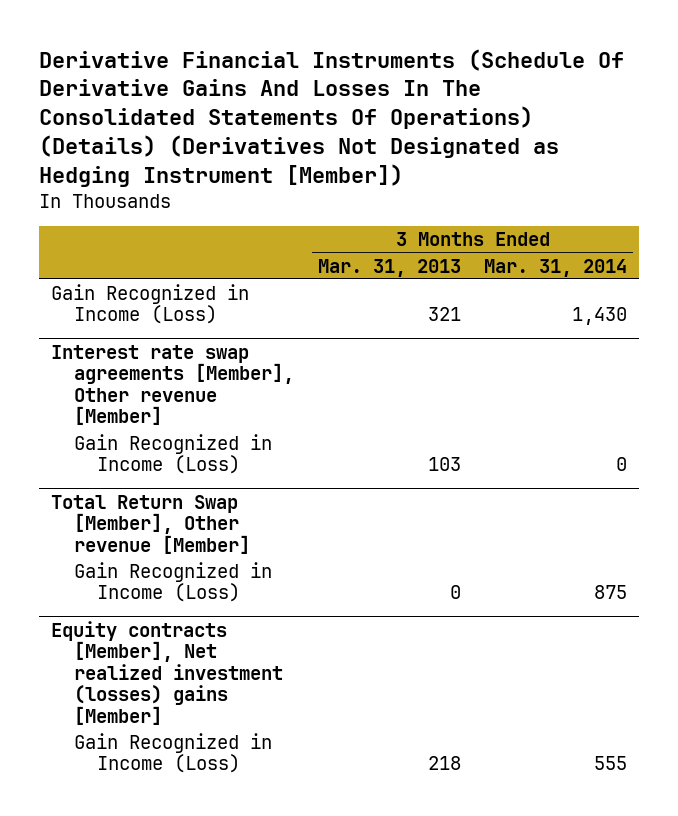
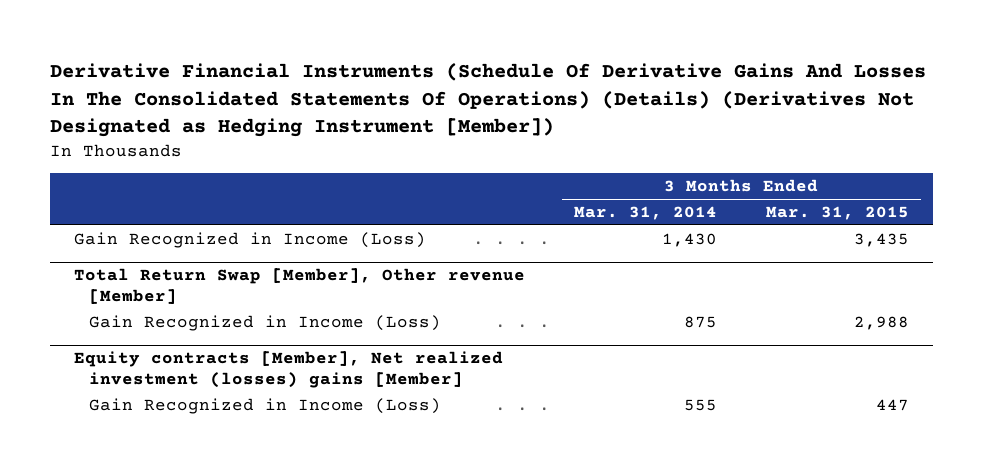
[317,258,461,277] Mar. 31, 2013 -> none
none -> [765,206,909,221] Mar. 31, 2015
[50,344,294,426] Interest rate swap agreements [Member], Other revenue [Member] -> none
[73,433,272,475] Gain Recognized in Income (Loss) -> none

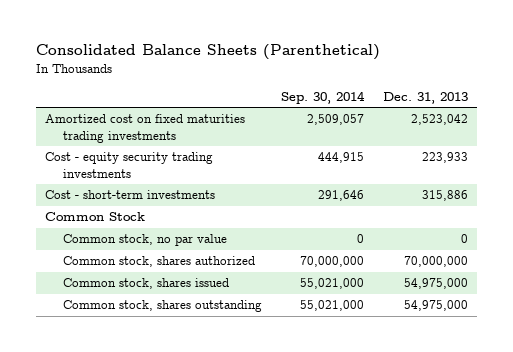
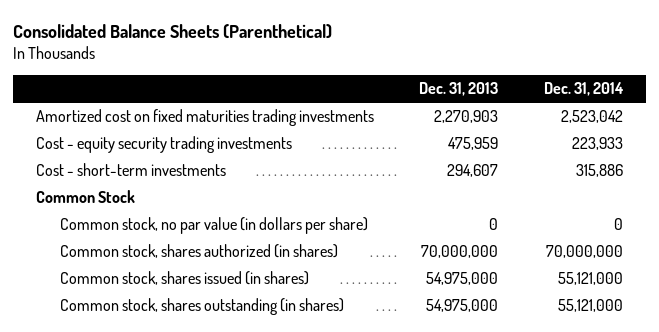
[280,90,365,104] Sep. 30, 2014 -> none
none -> [543,82,624,97] Dec. 31, 2014
[410,114,468,126] 2,523,042 -> [434,110,499,124] 2,270,903
[421,152,468,164] 223,933 -> [448,137,499,151] 475,959
[421,190,468,202] 315,886 -> [447,164,499,178] 294,607
[63,234,228,247] Common stock, no par value -> [60,217,369,235] Common stock, no par value (in dollars per share)
[63,256,256,268] Common stock, shares authorized -> [60,244,339,259] Common stock, shares authorized (in shares)
[63,278,230,290] Common stock, shares issued -> [60,271,310,286] Common stock, shares issued (in shares)
[63,300,263,313] Common stock, shares outstanding -> [60,298,345,316] Common stock, shares outstanding (in shares)

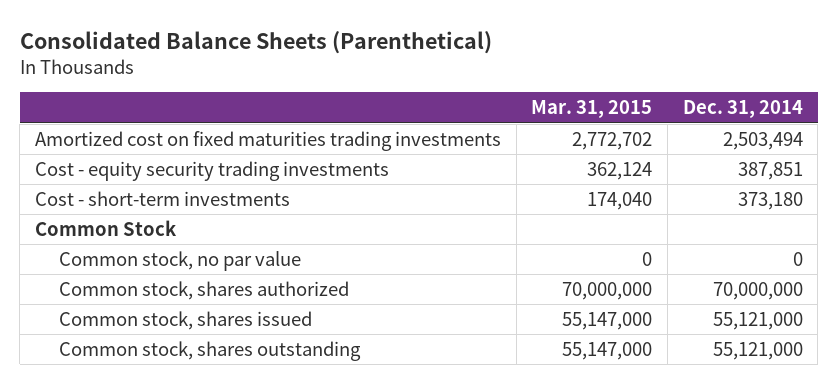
[419,82,499,97] Dec. 31, 2013 -> none
none -> [531,100,653,119] Mar. 31, 2015
[560,110,623,124] 2,523,042 -> [722,131,803,150] 2,503,494
[571,137,623,151] 223,933 -> [737,161,803,180] 387,851
[575,164,623,178] 315,886 -> [737,191,803,210] 373,180
[60,217,369,235] Common stock, no par value (in dollars per share) -> [58,250,301,271] Common stock, no par value
[60,244,339,259] Common stock, shares authorized (in shares) -> [58,280,349,300] Common stock, shares authorized
[60,271,310,286] Common stock, shares issued (in shares) -> [58,310,312,330] Common stock, shares issued
[60,298,345,316] Common stock, shares outstanding (in shares) -> [58,340,361,361] Common stock, shares outstanding

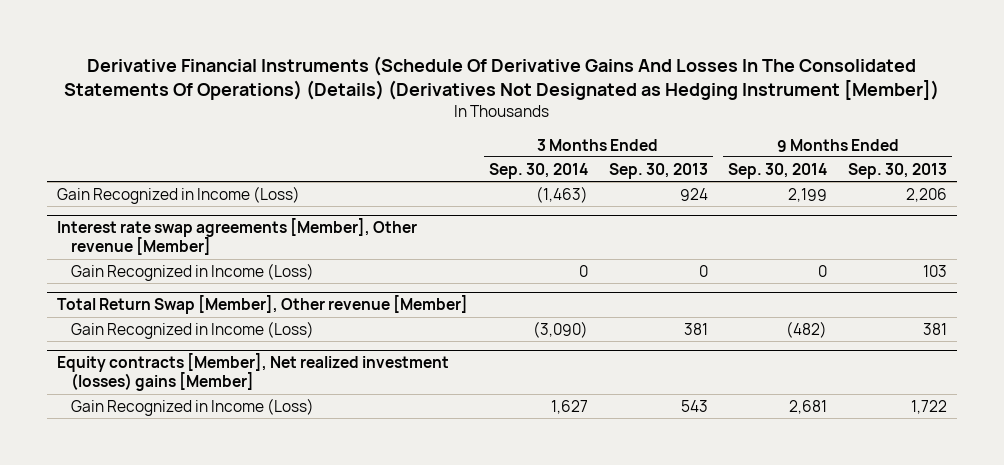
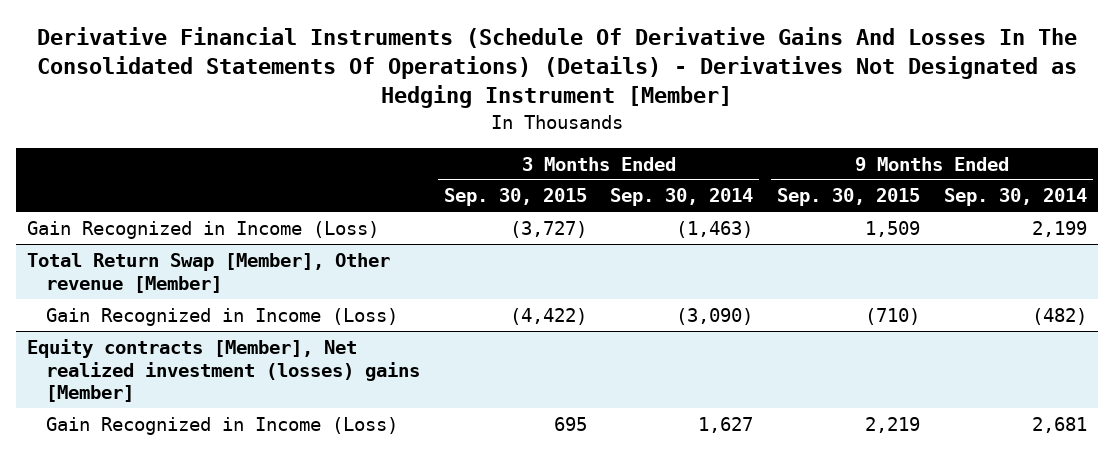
[64,55,940,100] Derivative Financial Instruments (Schedule Of Derivative Gains And Losses In The Consolidated Statements Of Operations) (Details) (Derivatives Not Designated as Hedging Instrument [Member]) -> [37,26,1078,109] Derivative Financial Instruments (Schedule Of Derivative Gains And Losses In The Consolidated Statements Of Operations) (Details) - Derivatives Not Designated as Hedging Instrument [Member]
[608,162,708,179] Sep. 30, 2013 -> none
[847,162,947,179] Sep. 30, 2013 -> none
none -> [443,188,587,207] Sep. 30, 2015
none -> [777,188,921,207] Sep. 30, 2015
[57,218,418,256] Interest rate swap agreements [Member], Other revenue [Member] -> none
[70,262,314,281] Gain Recognized in Income (Loss) -> none

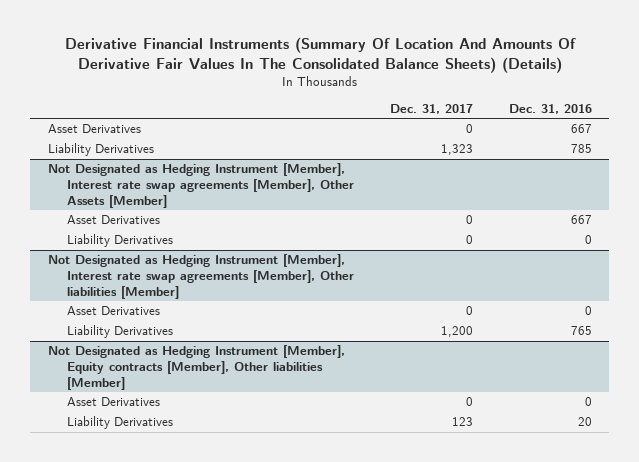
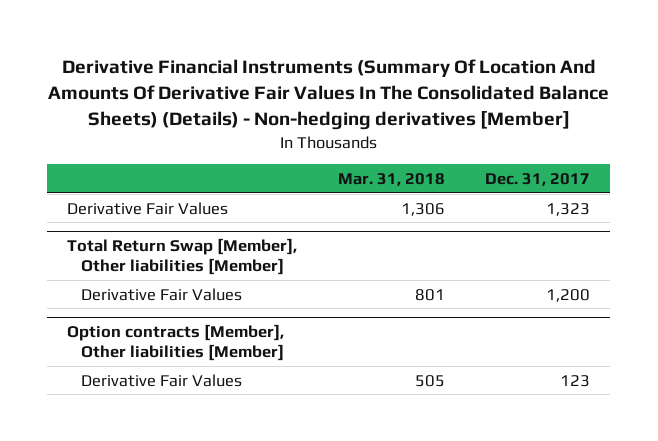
[64,37,576,74] Derivative Financial Instruments (Summary Of Location And Amounts Of Derivative Fair Values In The Consolidated Balance Sheets) (Details) -> [47,59,609,131] Derivative Financial Instruments (Summary Of Location And Amounts Of Derivative Fair Values In The Consolidated Balance Sheets) (Details) - Non-hedging derivatives [Member]
[508,103,592,114] Dec. 31, 2016 -> none
none -> [337,172,445,186] Mar. 31, 2018
[47,124,141,134] Asset Derivatives -> none
[47,163,355,208] Not Designated as Hedging Instrument [Member], Interest rate swap agreements [Member], Other Assets [Member] -> none
[67,215,161,225] Asset Derivatives -> none
[67,234,174,248] Liability Derivatives -> none
[47,254,355,299] Not Designated as Hedging Instrument [Member], Interest rate swap agreements [Member], Other liabilities [Member] -> none
[67,306,161,316] Asset Derivatives -> none
[67,325,174,339] Liability Derivatives -> none
[47,345,345,390] Not Designated as Hedging Instrument [Member], Equity contracts [Member], Other liabilities [Member] -> none
[67,397,161,407] Asset Derivatives -> none
[47,143,154,157] Liability Derivatives -> [67,201,229,215] Derivative Fair Values
none -> [67,238,298,276] Total Return Swap [Member], Other liabilities [Member]
none -> [81,287,243,301] Derivative Fair Values
none -> [67,324,285,362] Option contracts [Member], Other liabilities [Member]
[67,416,174,430] Liability Derivatives -> [81,373,243,387] Derivative Fair Values

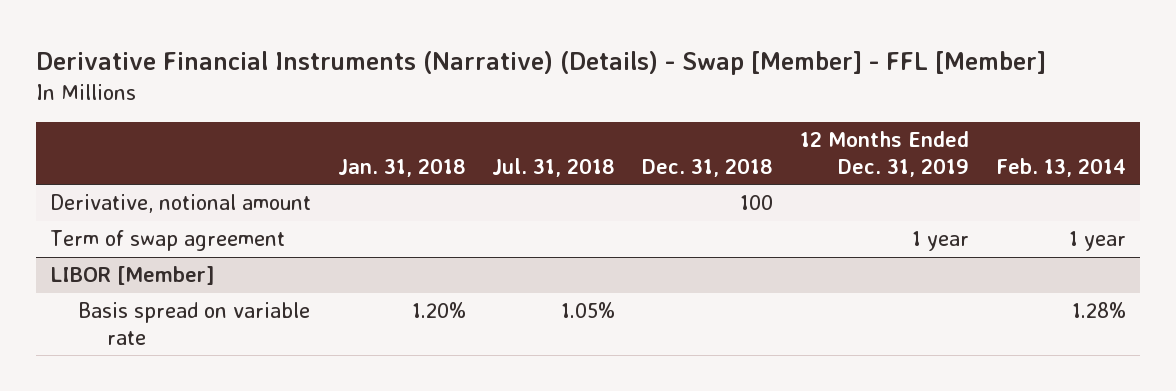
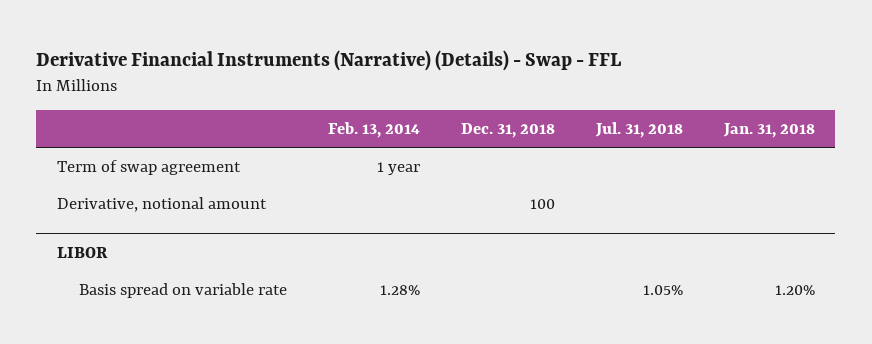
[36,51,1047,76] Derivative Financial Instruments (Narrative) (Details) - Swap [Member] - FFL [Member] -> [36,49,622,71] Derivative Financial Instruments (Narrative) (Details) - Swap - FFL
[800,131,970,177] 12 Months Ended Dec. 31, 2019 -> none
[49,194,311,214] Derivative, notional amount -> [56,196,267,212] Derivative, notional amount
[49,266,215,286] LIBOR [Member] -> [56,246,108,258] LIBOR

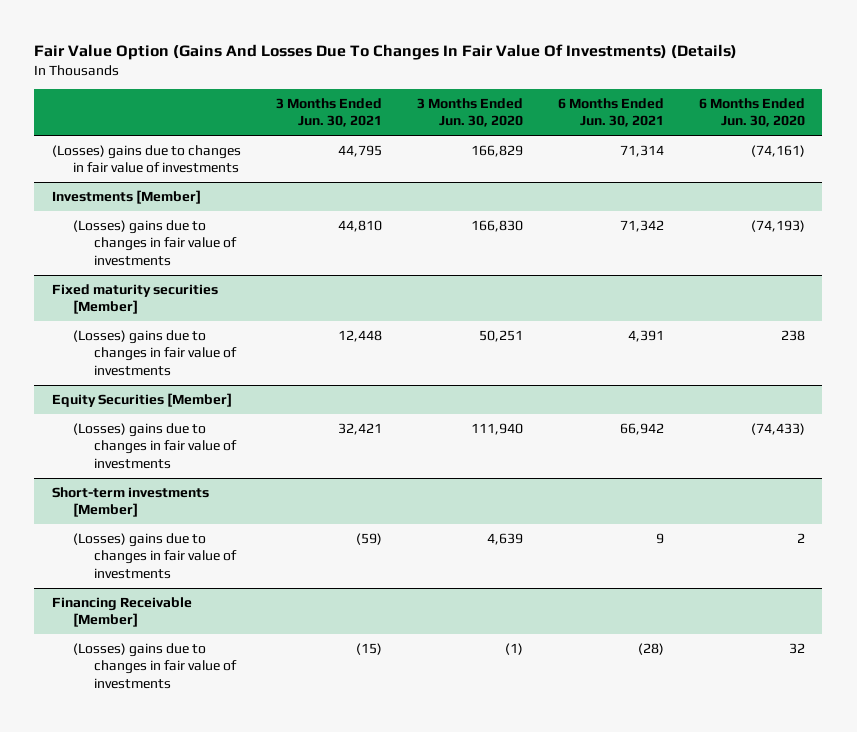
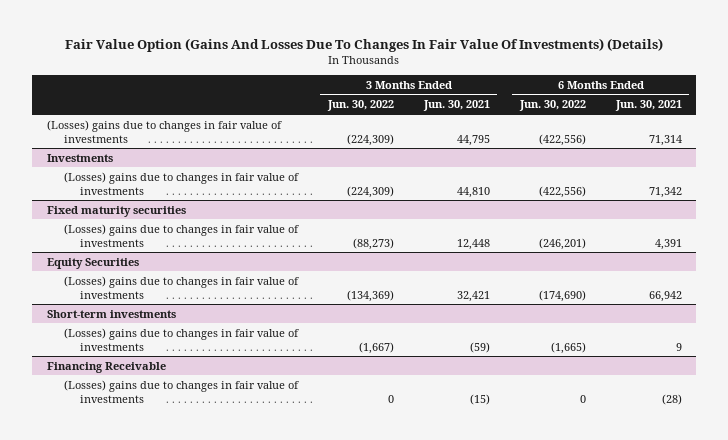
[416,97,523,128] 3 Months Ended Jun. 30, 2020 -> none
[698,97,805,128] 6 Months Ended Jun. 30, 2020 -> none
none -> [326,100,394,112] Jun. 30, 2022
none -> [518,100,586,112] Jun. 30, 2022
[51,189,201,204] Investments [Member] -> [46,153,113,162] Investments
[51,283,218,315] Fixed maturity securities [Member] -> [46,205,186,217] Fixed maturity securities
[51,392,232,407] Equity Securities [Member] -> [46,257,139,269] Equity Securities
[51,486,209,518] Short-term investments [Member] -> [46,309,176,318] Short-term investments
[51,596,192,628] Financing Receivable [Member] -> [46,361,166,373] Financing Receivable

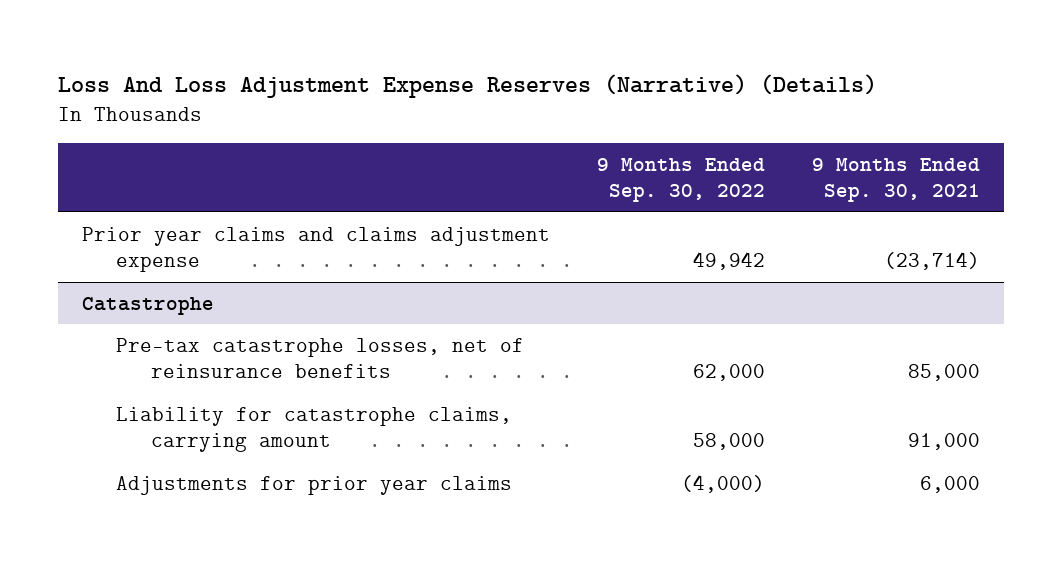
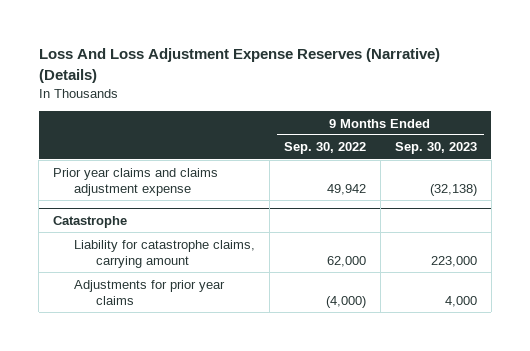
[812,157,981,203] 9 Months Ended Sep. 30, 2021 -> none
none -> [394,142,477,155] Sep. 30, 2023
[116,337,525,379] Pre-tax catastrophe losses, net of reinsurance benefits -> none
[692,433,765,451] 58,000 -> [327,255,367,267] 62,000

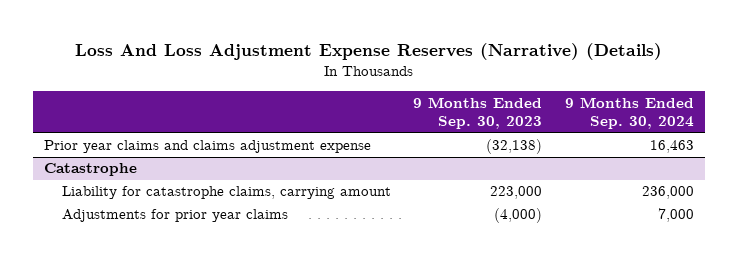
[284,142,367,155] Sep. 30, 2022 -> none
none -> [564,96,694,130] 9 Months Ended Sep. 30, 2024
[444,295,477,307] 4,000 -> [494,208,543,224] (4,000)

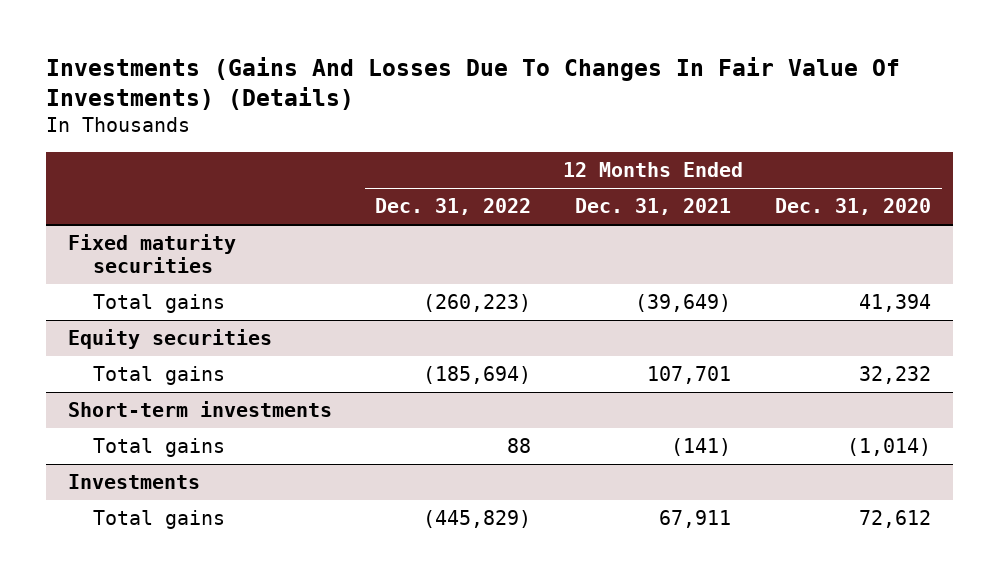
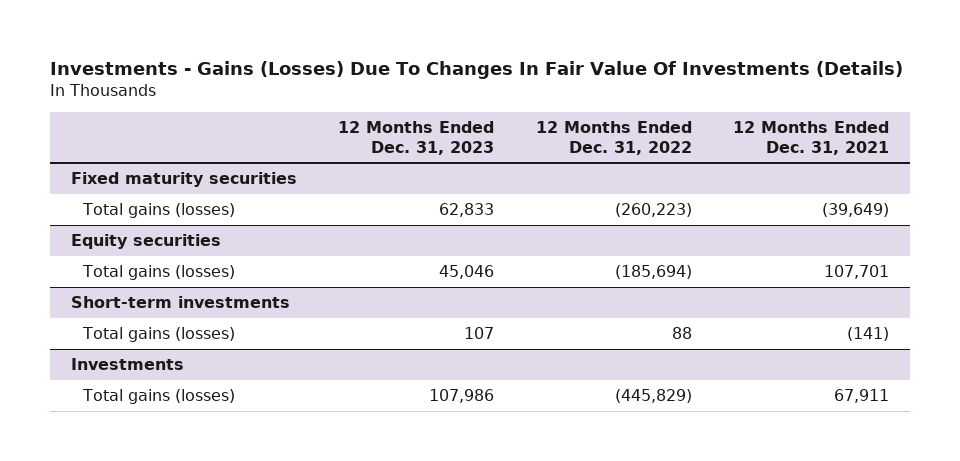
[46,57,901,111] Investments (Gains And Losses Due To Changes In Fair Value Of Investments) (Details) -> [50,60,904,79] Investments - Gains (Losses) Due To Changes In Fair Value Of Investments (Details)
[774,198,931,216] Dec. 31, 2020 -> none
none -> [338,120,495,155] 12 Months Ended Dec. 31, 2023
[93,294,226,314] Total gains -> [81,203,235,219] Total gains (losses)
[93,366,226,386] Total gains -> [81,265,235,281] Total gains (losses)
[93,438,226,458] Total gains -> [81,327,235,343] Total gains (losses)
[93,510,226,530] Total gains -> [81,389,235,405] Total gains (losses)

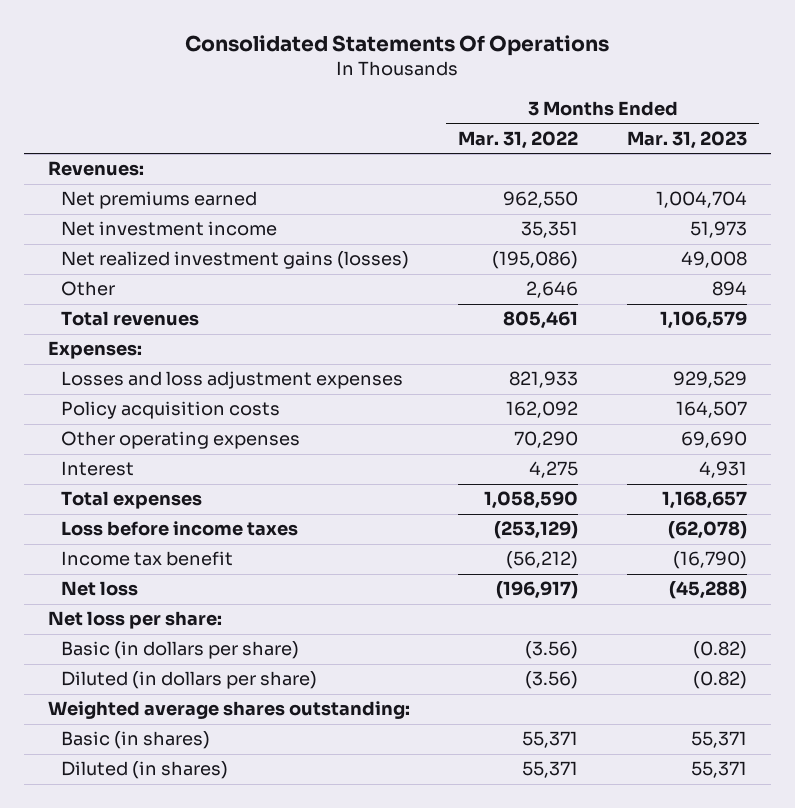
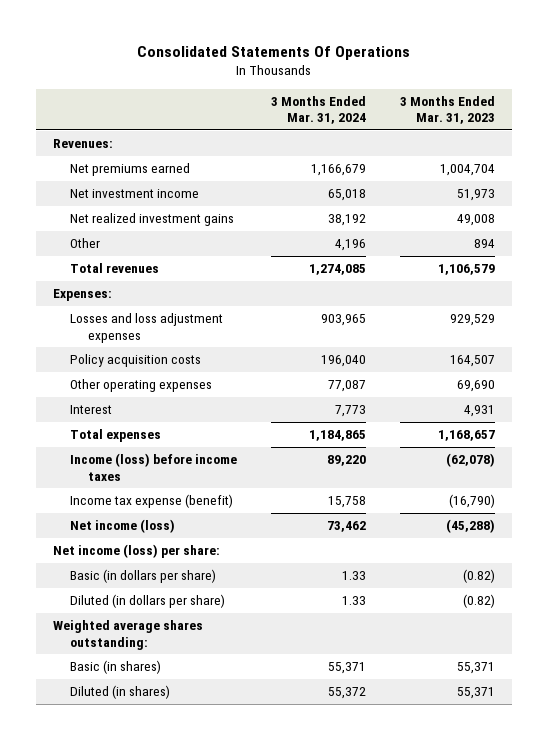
[458,130,579,149] Mar. 31, 2022 -> none
none -> [271,96,367,125] 3 Months Ended Mar. 31, 2024
[60,251,409,270] Net realized investment gains (losses) -> [70,213,235,227] Net realized investment gains
[60,521,298,537] Loss before income taxes -> [70,453,238,481] Income (loss) before income taxes
[60,551,233,567] Income tax benefit -> [70,494,234,509] Income tax expense (benefit)
[60,581,138,597] Net loss -> [70,519,176,534] Net income (loss)
[47,611,222,630] Net loss per share: -> [52,544,220,559] Net income (loss) per share:

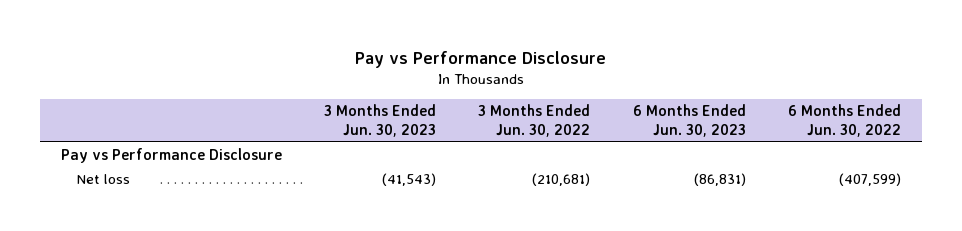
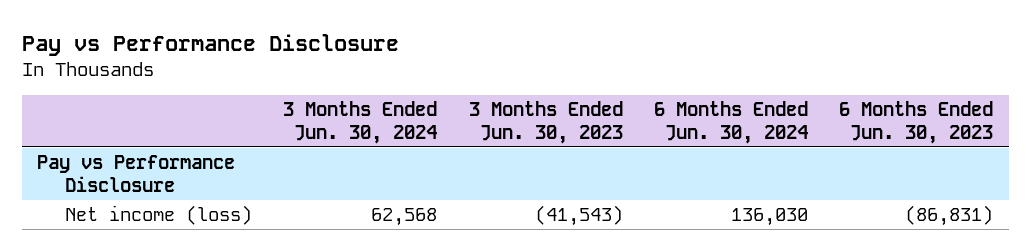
[478,104,591,138] 3 Months Ended Jun. 30, 2022 -> none
[787,104,901,138] 6 Months Ended Jun. 30, 2022 -> none
none -> [283,100,438,144] 3 Months Ended Jun. 30, 2024
none -> [653,100,808,144] 6 Months Ended Jun. 30, 2024
[76,174,131,185] Net loss -> [65,205,253,226] Net income (loss)

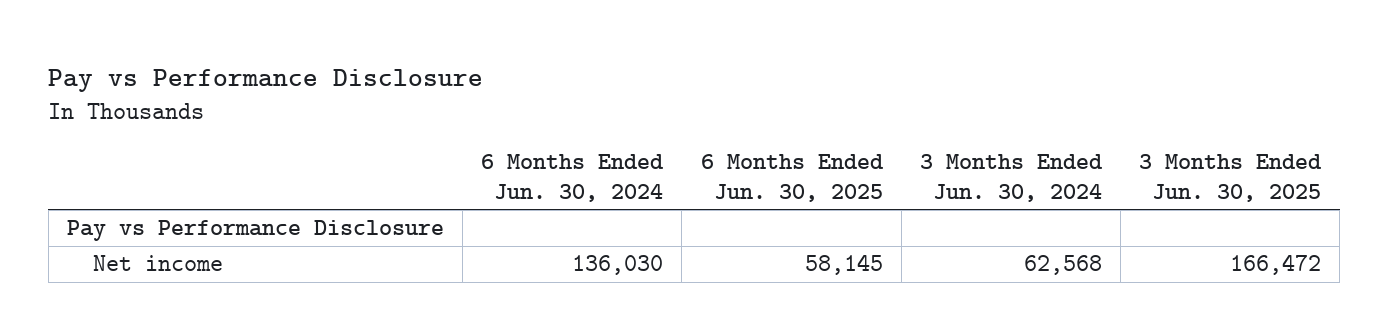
[468,100,623,144] 3 Months Ended Jun. 30, 2023 -> none
[838,100,993,144] 6 Months Ended Jun. 30, 2023 -> none
none -> [700,154,884,203] 6 Months Ended Jun. 30, 2025
none -> [1139,154,1323,203] 3 Months Ended Jun. 30, 2025
[65,205,253,226] Net income (loss) -> [92,255,223,272] Net income

